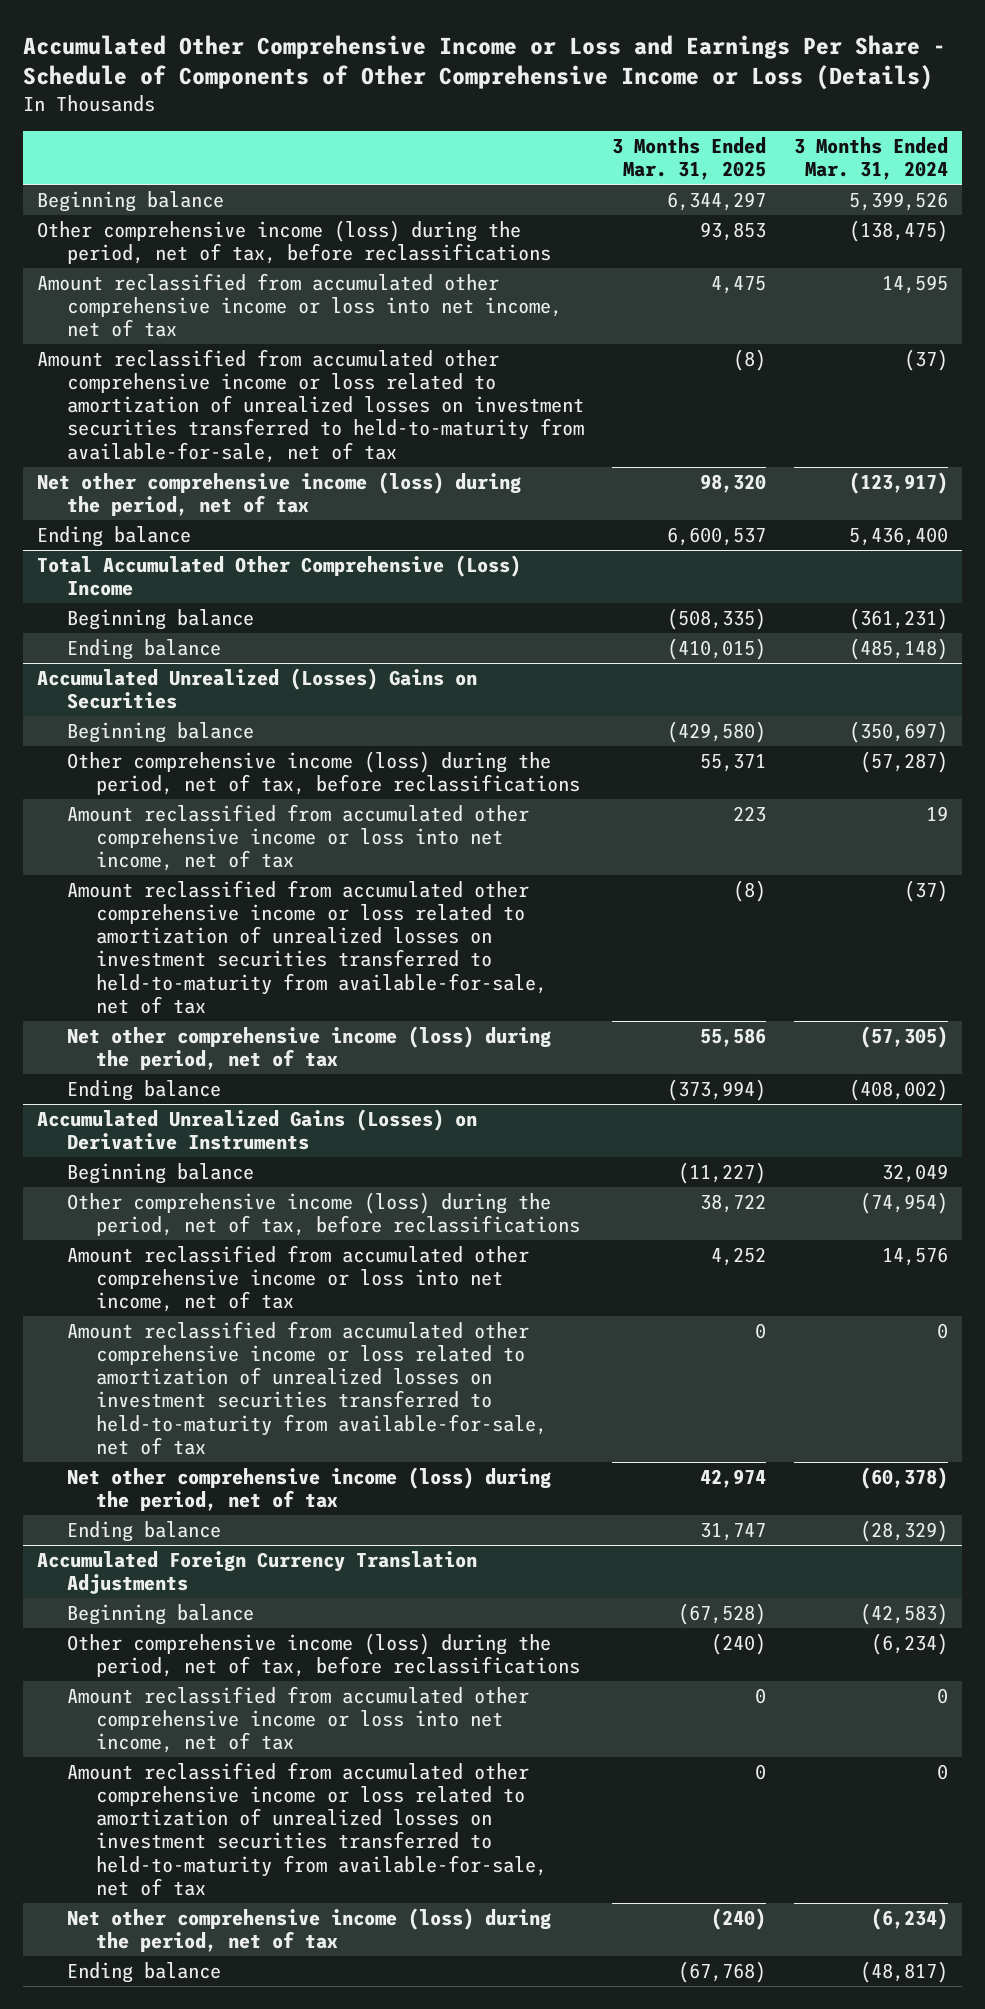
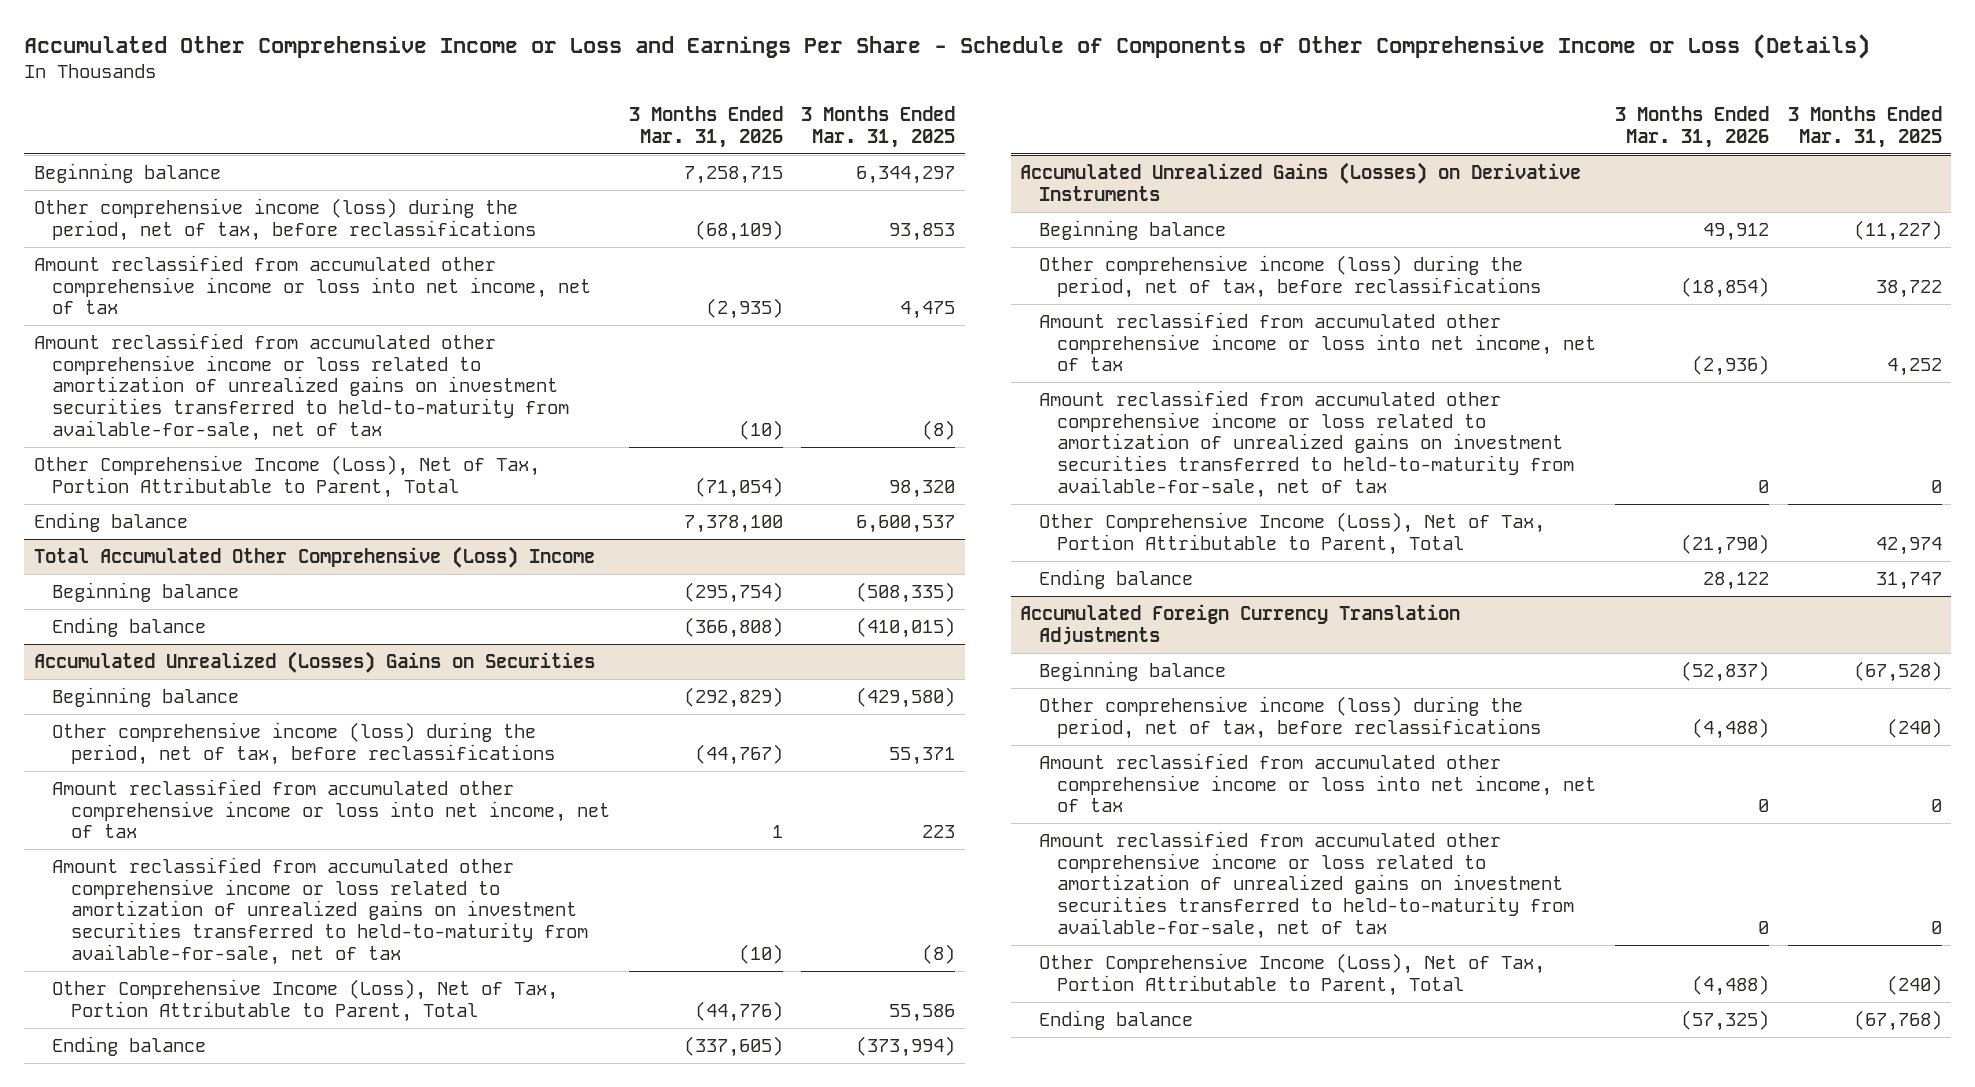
[794,136,949,181] 3 Months Ended Mar. 31, 2024 -> none
none -> [628,106,783,148] 3 Months Ended Mar. 31, 2026
[37,348,584,463] Amount reclassified from accumulated other comprehensive income or loss related to amortization of unrealized losses on investment securities transferred to held-to-maturity from available-for-sale, net of tax -> [33,333,570,441] Amount reclassified from accumulated other comprehensive income or loss related to amortization of unrealized gains on investment securities transferred to held-to-maturity from available-for-sale, net of tax
[37,471,522,517] Net other comprehensive income (loss) during the period, net of tax -> [33,455,540,498] Other Comprehensive Income (Loss), Net of Tax, Portion Attributable to Parent, Total
[66,879,548,1014] Amount reclassified from accumulated other comprehensive income or loss related to amortization of unrealized losses on investment securities transferred to held-to-maturity from available-for-sale, net of tax -> [52,857,588,965] Amount reclassified from accumulated other comprehensive income or loss related to amortization of unrealized gains on investment securities transferred to held-to-maturity from available-for-sale, net of tax
[66,1025,551,1071] Net other comprehensive income (loss) during the period, net of tax -> [52,979,559,1022] Other Comprehensive Income (Loss), Net of Tax, Portion Attributable to Parent, Total
[66,1320,548,1455] Amount reclassified from accumulated other comprehensive income or loss related to amortization of unrealized losses on investment securities transferred to held-to-maturity from available-for-sale, net of tax -> [1038,390,1575,498] Amount reclassified from accumulated other comprehensive income or loss related to amortization of unrealized gains on investment securities transferred to held-to-maturity from available-for-sale, net of tax
[66,1466,551,1512] Net other comprehensive income (loss) during the period, net of tax -> [1038,512,1545,555] Other Comprehensive Income (Loss), Net of Tax, Portion Attributable to Parent, Total
[66,1761,548,1896] Amount reclassified from accumulated other comprehensive income or loss related to amortization of unrealized losses on investment securities transferred to held-to-maturity from available-for-sale, net of tax -> [1038,831,1575,939] Amount reclassified from accumulated other comprehensive income or loss related to amortization of unrealized gains on investment securities transferred to held-to-maturity from available-for-sale, net of tax
[66,1907,551,1953] Net other comprehensive income (loss) during the period, net of tax -> [1038,953,1545,996] Other Comprehensive Income (Loss), Net of Tax, Portion Attributable to Parent, Total

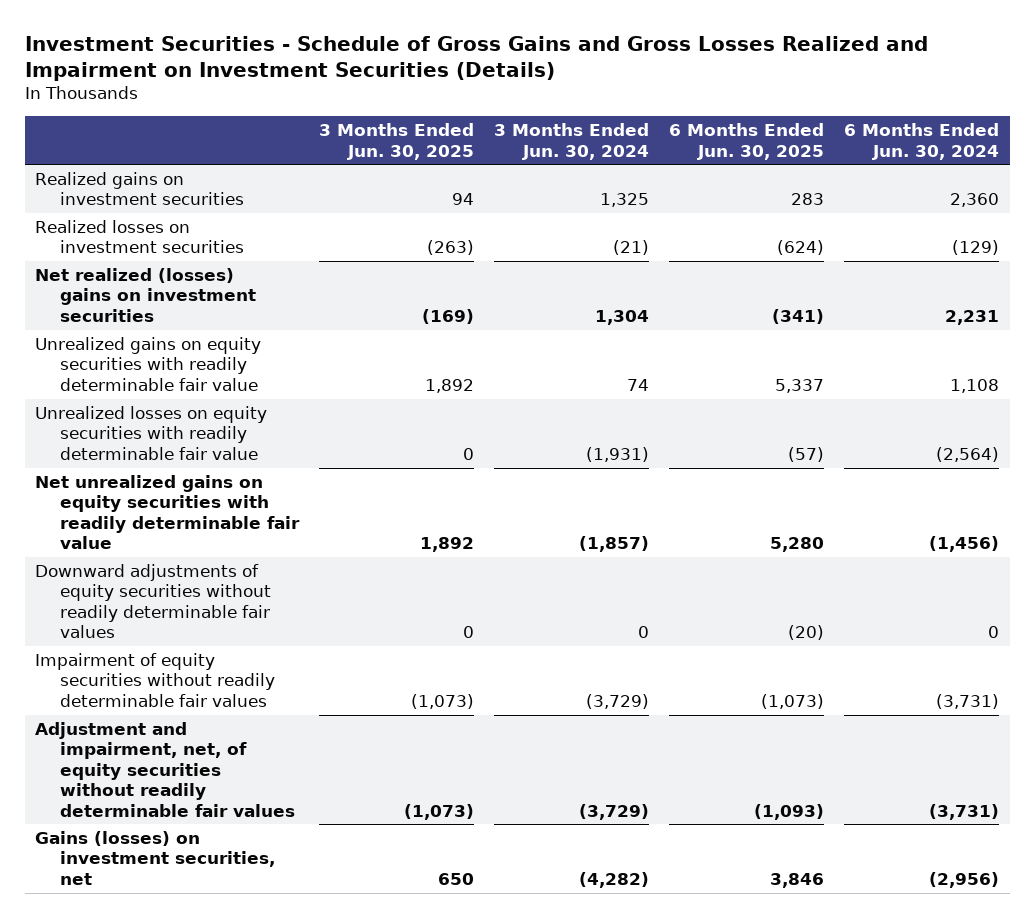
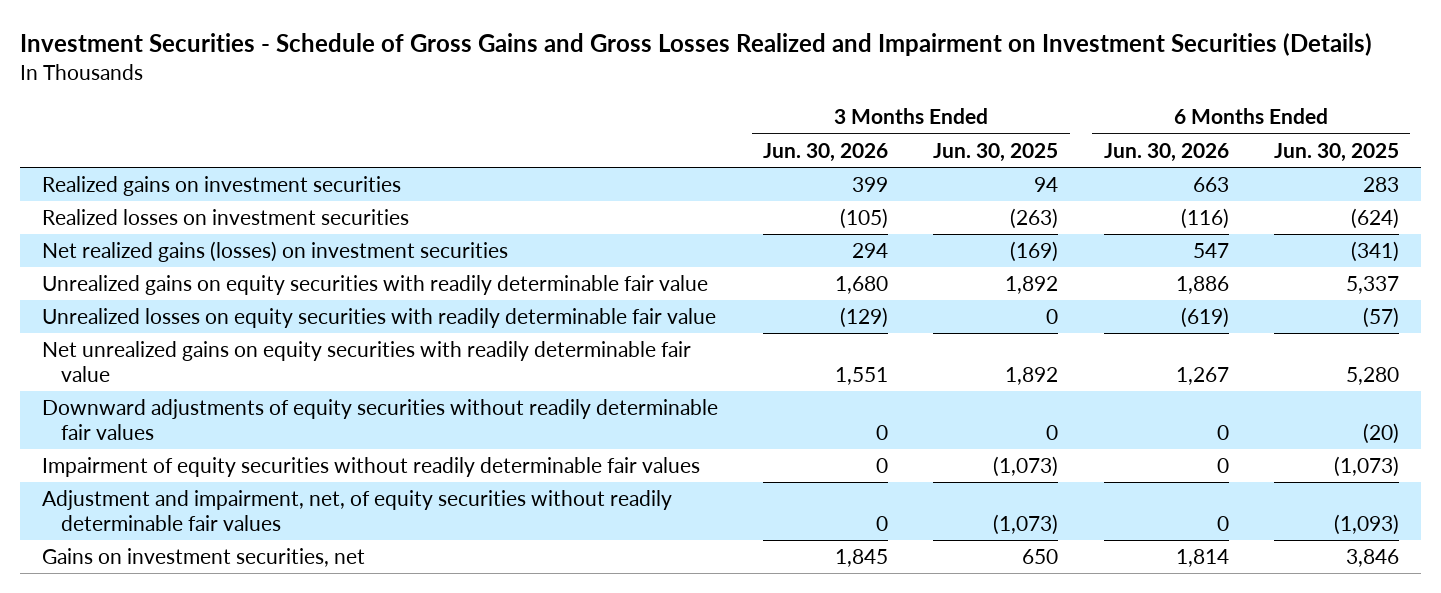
[493,123,649,160] 3 Months Ended Jun. 30, 2024 -> none
[844,123,1000,160] 6 Months Ended Jun. 30, 2024 -> none
none -> [763,142,889,162] Jun. 30, 2026
none -> [1103,142,1229,162] Jun. 30, 2026
[34,267,256,322] Net realized (losses) gains on investment securities -> [42,241,509,263] Net realized gains (losses) on investment securities
[34,830,275,885] Gains (losses) on investment securities, net -> [42,548,366,568] Gains on investment securities, net

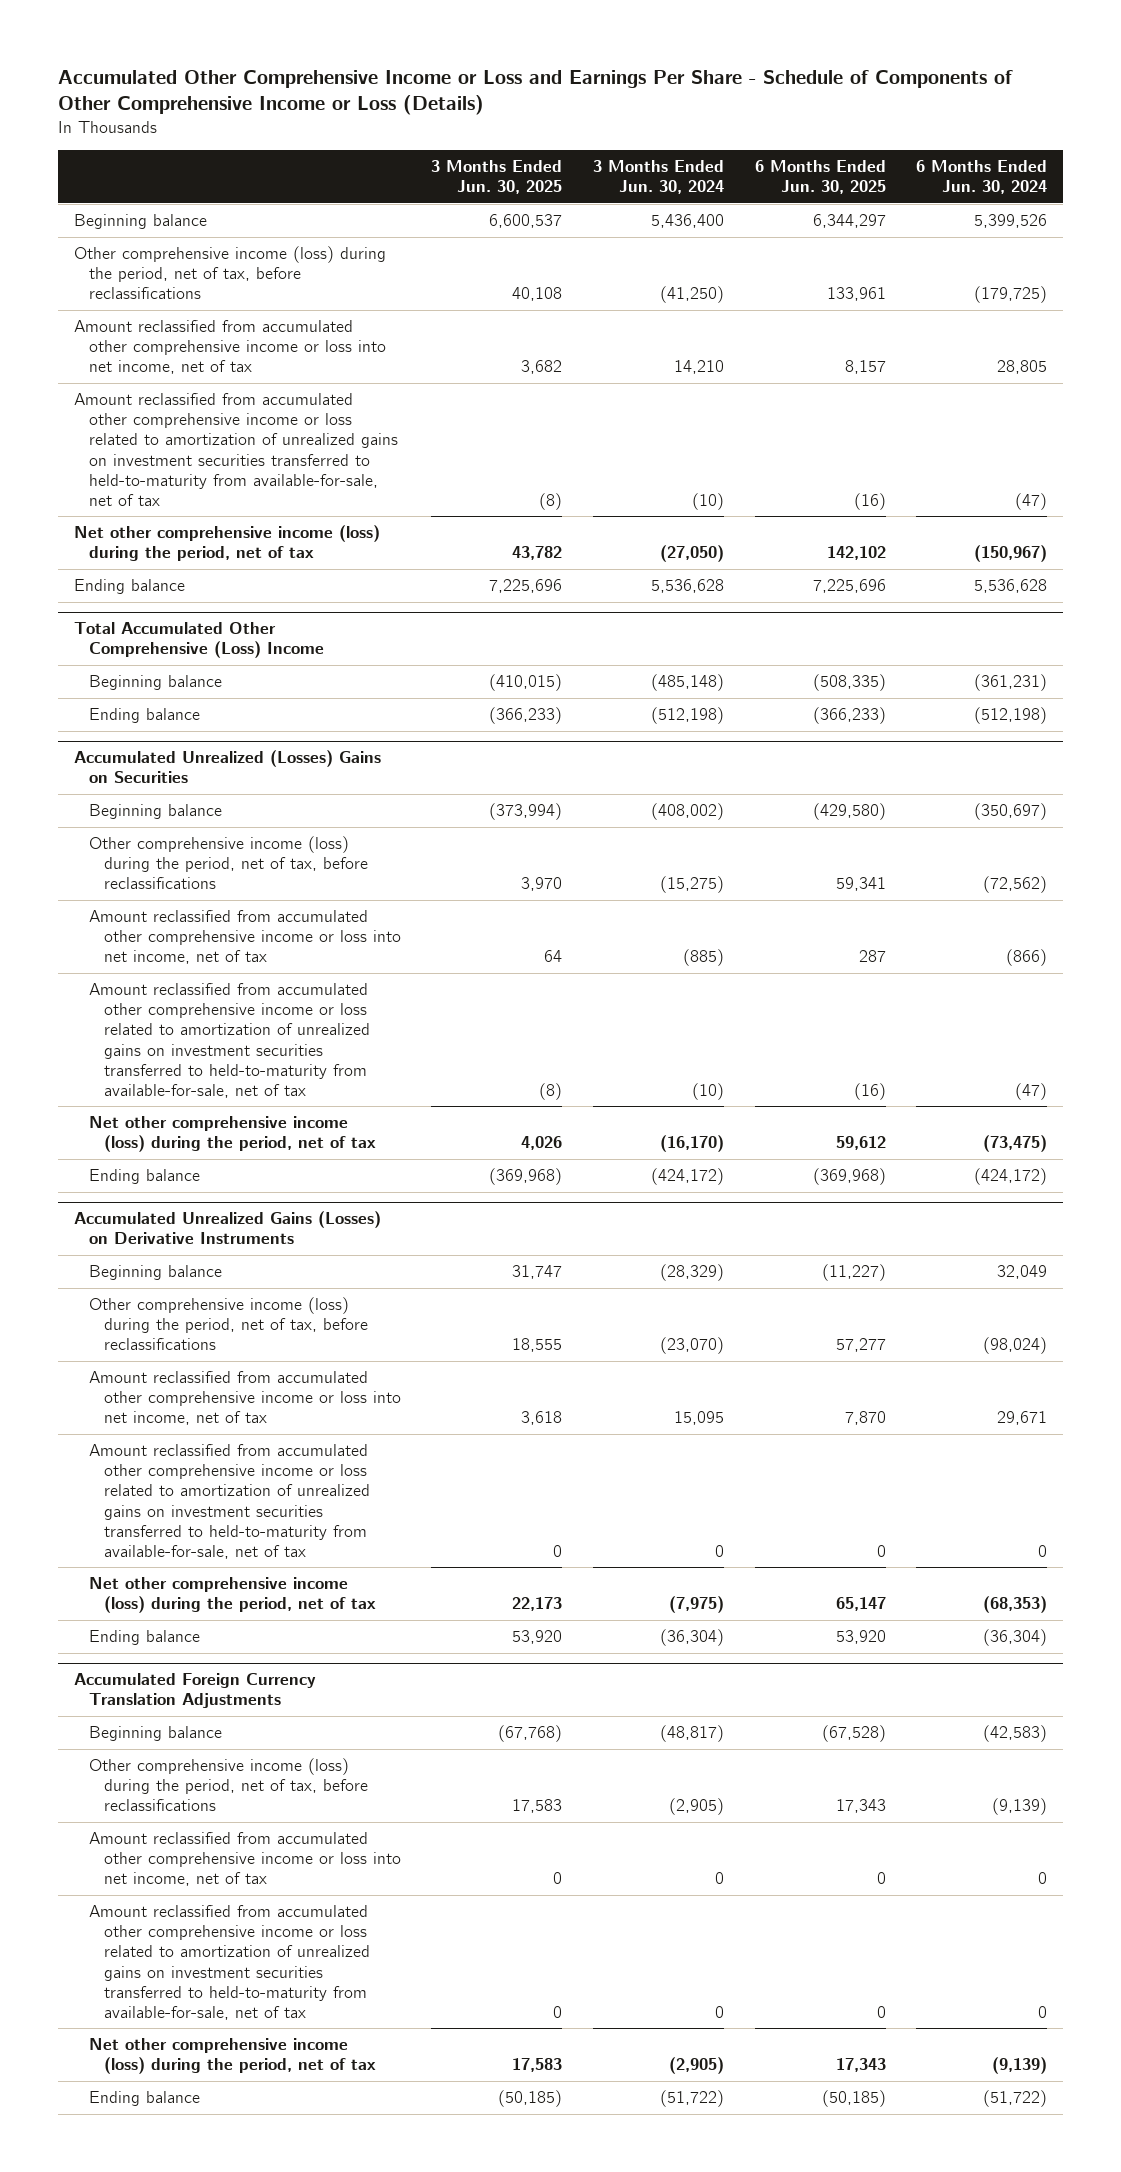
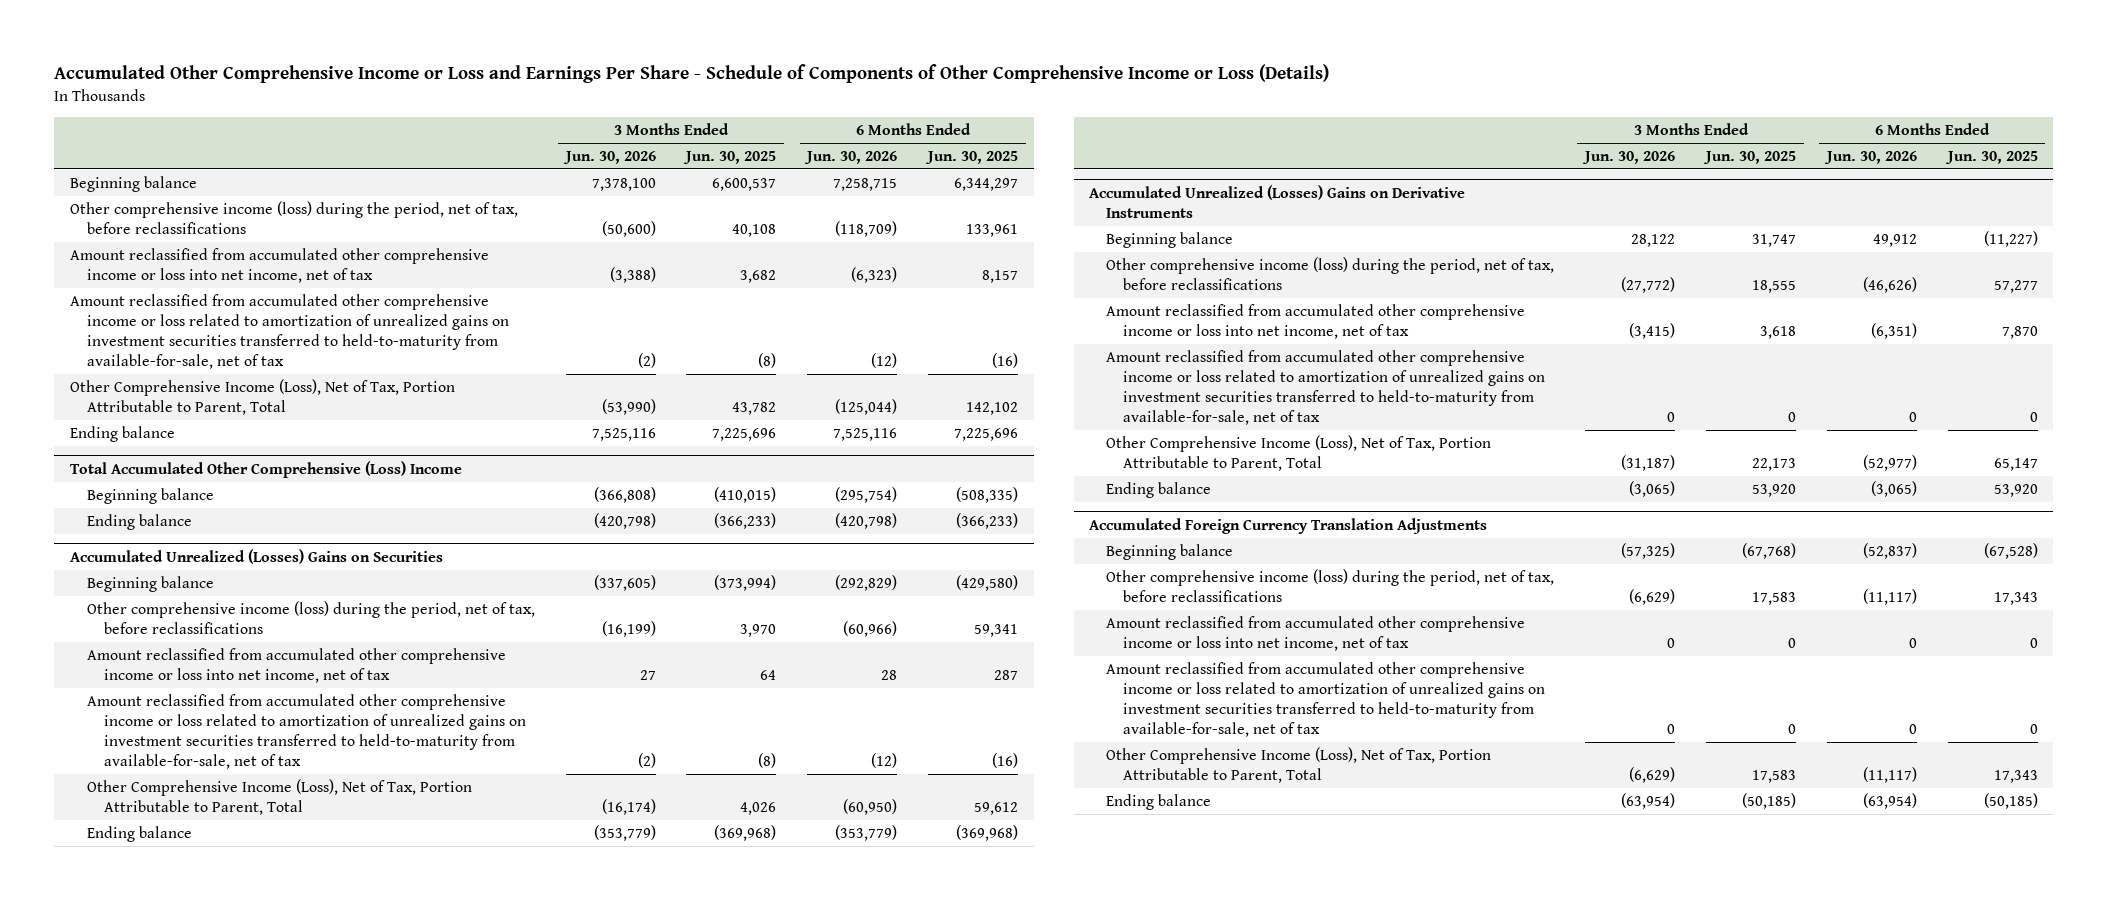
[593,159,725,194] 3 Months Ended Jun. 30, 2024 -> none
[916,159,1048,194] 6 Months Ended Jun. 30, 2024 -> none
none -> [562,151,656,165] Jun. 30, 2026
none -> [804,151,898,165] Jun. 30, 2026
[73,525,380,562] Net other comprehensive income (loss) during the period, net of tax -> [69,378,455,415] Other Comprehensive Income (Loss), Net of Tax, Portion Attributable to Parent, Total
[88,1116,376,1153] Net other comprehensive income (loss) during the period, net of tax -> [86,778,472,815] Other Comprehensive Income (Loss), Net of Tax, Portion Attributable to Parent, Total
[73,1211,381,1245] Accumulated Unrealized Gains (Losses) on Derivative Instruments -> [1089,184,1466,218] Accumulated Unrealized (Losses) Gains on Derivative Instruments
[88,1577,376,1614] Net other comprehensive income (loss) during the period, net of tax -> [1106,434,1492,471] Other Comprehensive Income (Loss), Net of Tax, Portion Attributable to Parent, Total
[88,2038,376,2075] Net other comprehensive income (loss) during the period, net of tax -> [1106,746,1492,783] Other Comprehensive Income (Loss), Net of Tax, Portion Attributable to Parent, Total

